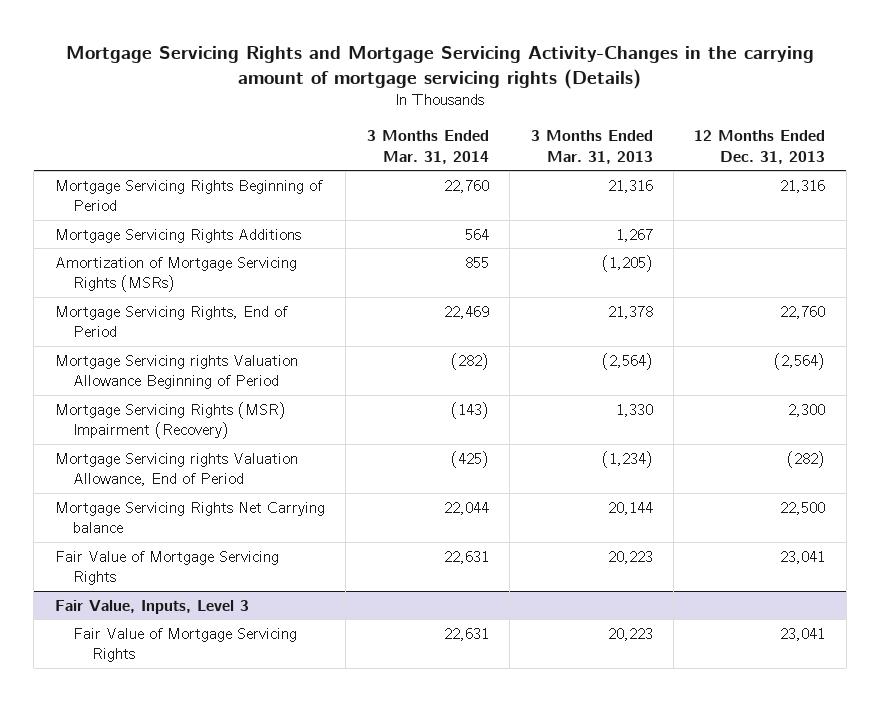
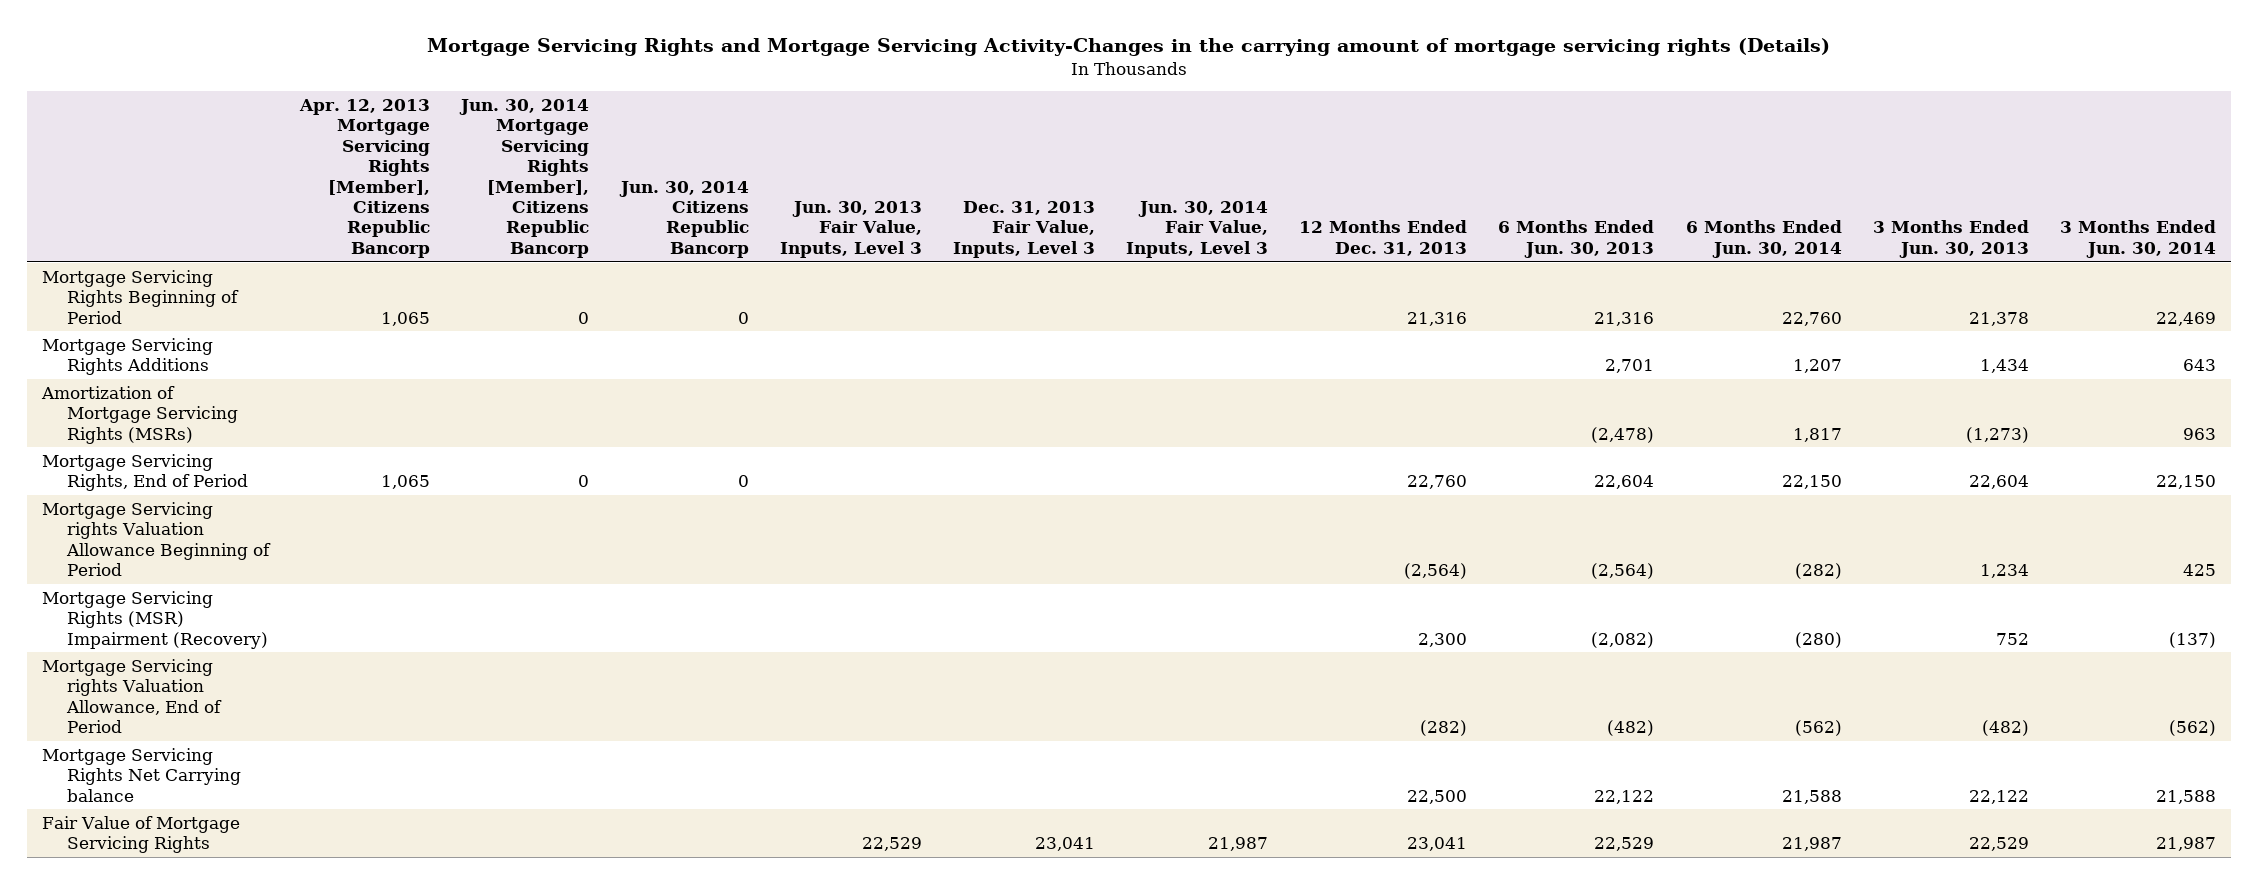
[366,129,489,164] 3 Months Ended Mar. 31, 2014 -> none
[530,129,653,164] 3 Months Ended Mar. 31, 2013 -> none
none -> [299,98,431,258] Apr. 12, 2013 Mortgage Servicing Rights [Member], Citizens Republic Bancorp
none -> [459,98,590,258] Jun. 30, 2014 Mortgage Servicing Rights [Member], Citizens Republic Bancorp
none -> [618,180,749,258] Jun. 30, 2014 Citizens Republic Bancorp
none -> [779,200,922,258] Jun. 30, 2013 Fair Value, Inputs, Level 3
none -> [952,200,1095,258] Dec. 31, 2013 Fair Value, Inputs, Level 3
none -> [1126,200,1269,258] Jun. 30, 2014 Fair Value, Inputs, Level 3
none -> [1498,220,1655,258] 6 Months Ended Jun. 30, 2013
none -> [1685,220,1842,258] 6 Months Ended Jun. 30, 2014
none -> [1872,220,2029,258] 3 Months Ended Jun. 30, 2013
none -> [2059,220,2216,258] 3 Months Ended Jun. 30, 2014
[54,599,249,614] Fair Value, Inputs, Level 3 -> none
[73,627,298,663] Fair Value of Mortgage Servicing Rights -> none

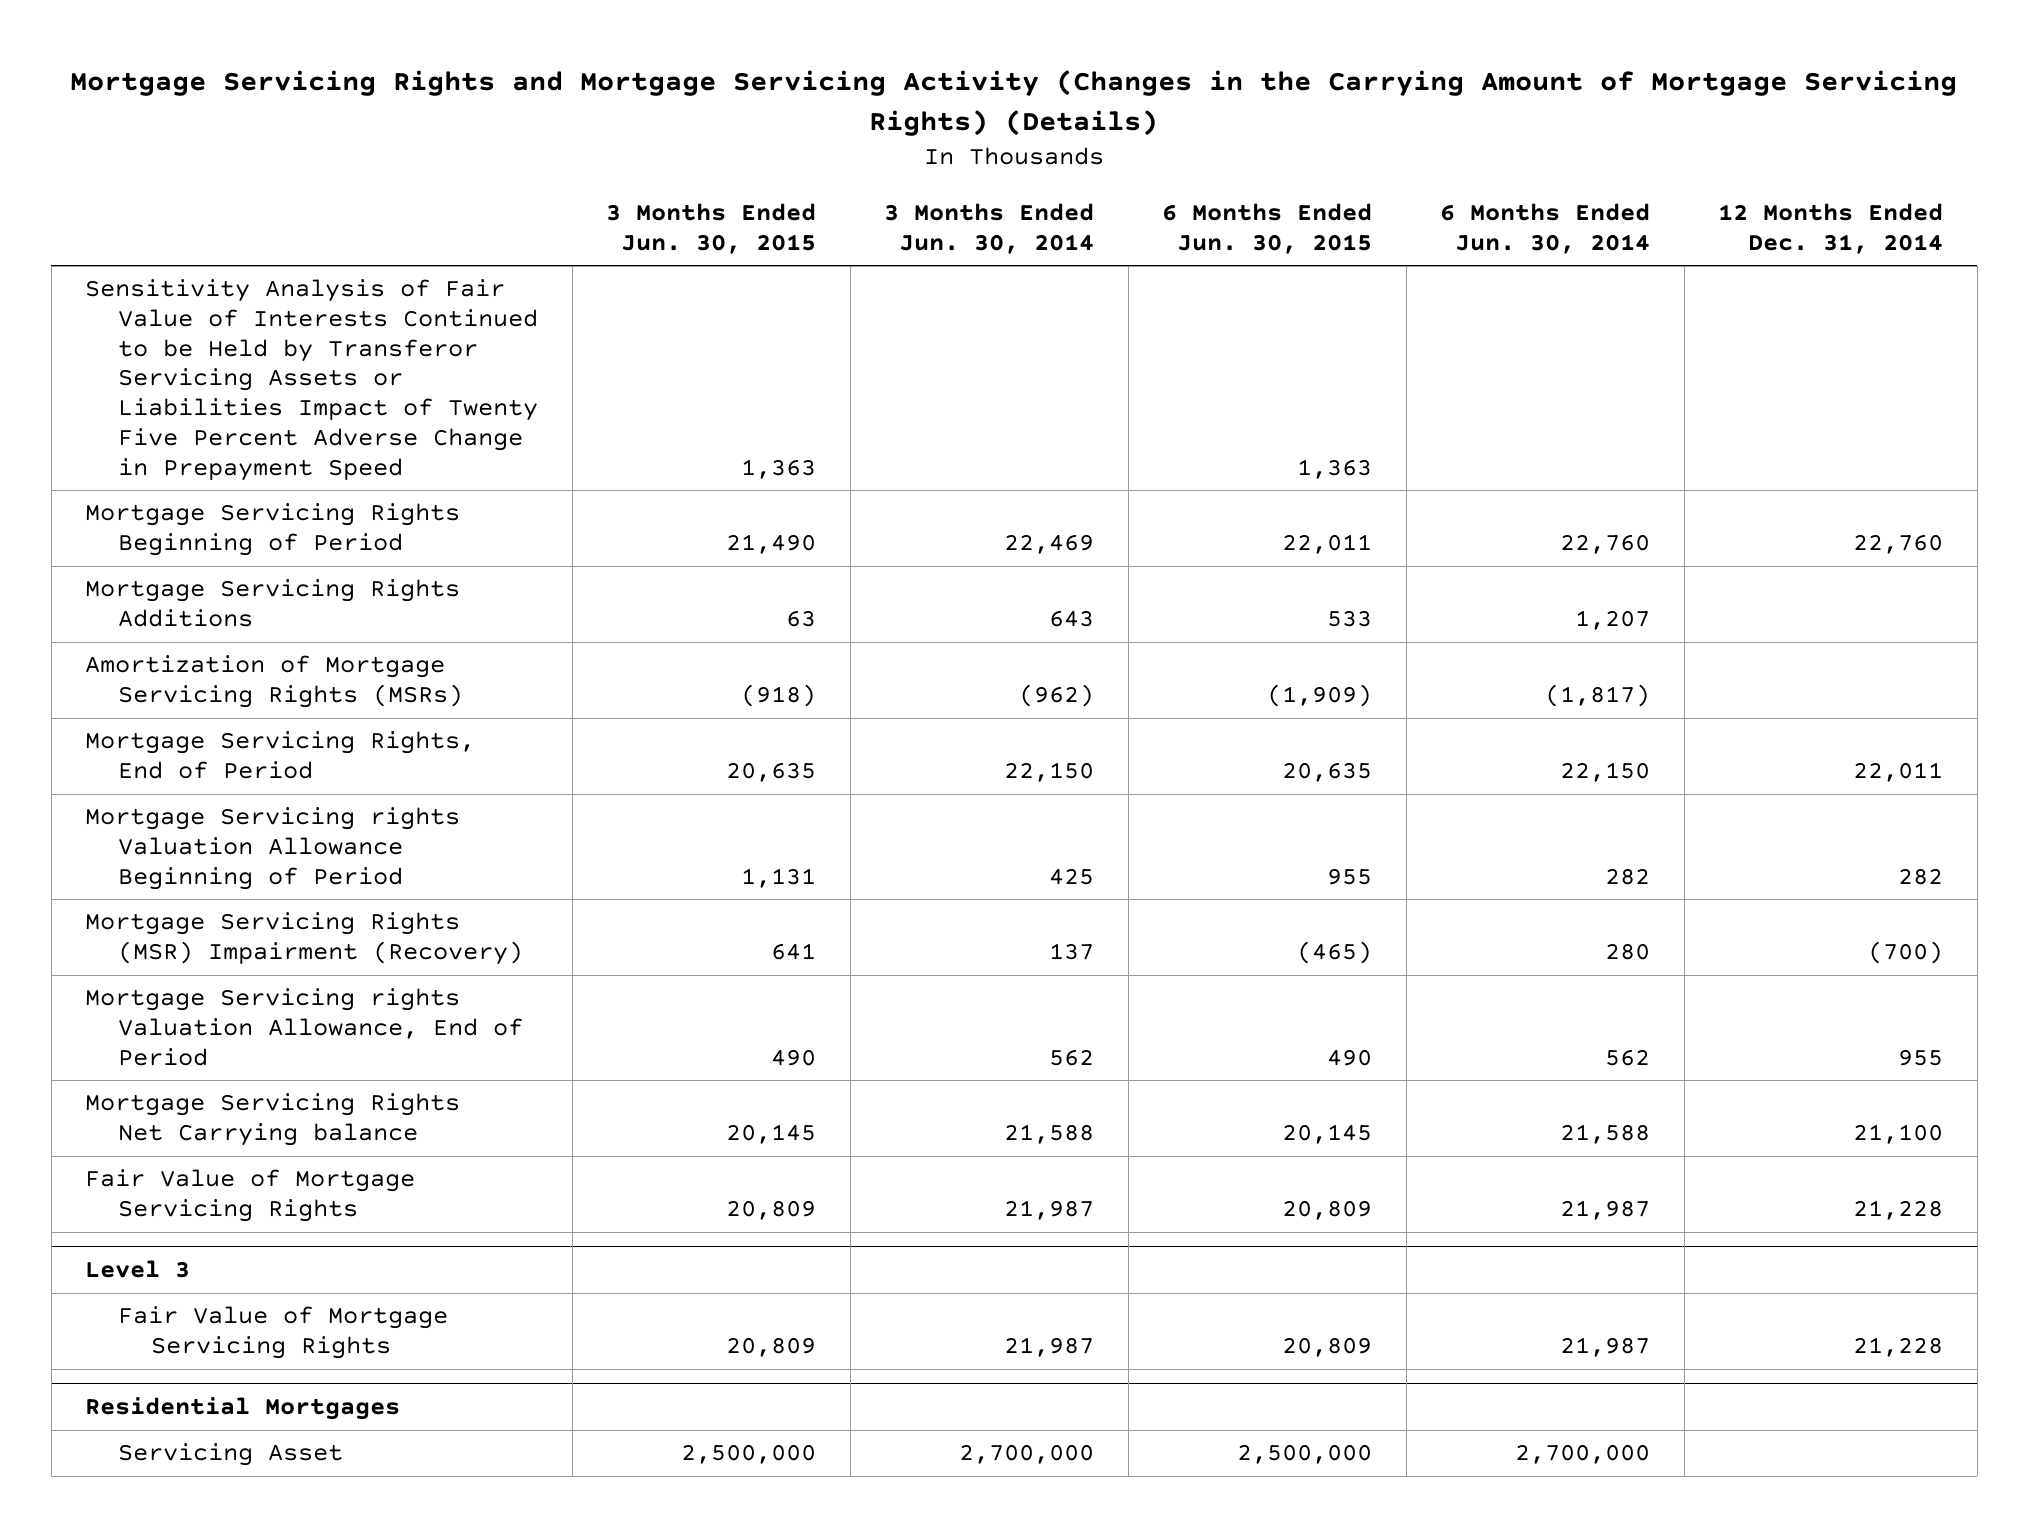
[427,38,1831,57] Mortgage Servicing Rights and Mortgage Servicing Activity-Changes in the carrying amount of mortgage servicing rights (Details) -> [70,70,1958,136] Mortgage Servicing Rights and Mortgage Servicing Activity (Changes in the Carrying Amount of Mortgage Servicing Rights) (Details)
[299,98,431,258] Apr. 12, 2013 Mortgage Servicing Rights [Member], Citizens Republic Bancorp -> none
[459,98,590,258] Jun. 30, 2014 Mortgage Servicing Rights [Member], Citizens Republic Bancorp -> none
[618,180,749,258] Jun. 30, 2014 Citizens Republic Bancorp -> none
[779,200,922,258] Jun. 30, 2013 Fair Value, Inputs, Level 3 -> none
[952,200,1095,258] Dec. 31, 2013 Fair Value, Inputs, Level 3 -> none
[1126,200,1269,258] Jun. 30, 2014 Fair Value, Inputs, Level 3 -> none
[1299,220,1468,256] 12 Months Ended Dec. 31, 2013 -> none
[1498,220,1655,258] 6 Months Ended Jun. 30, 2013 -> none
[1872,220,2029,258] 3 Months Ended Jun. 30, 2013 -> none
none -> [606,202,817,254] 3 Months Ended Jun. 30, 2015
none -> [1162,202,1373,254] 6 Months Ended Jun. 30, 2015
none -> [1718,202,1944,254] 12 Months Ended Dec. 31, 2014
none -> [85,279,539,481] Sensitivity Analysis of Fair Value of Interests Continued to be Held by Transferor Servicing Assets or Liabilities Impact of Twenty Five Percent Adverse Change in Prepayment Speed
[1792,427,1842,442] 1,817 -> [1545,684,1651,708] (1,817)
[2182,427,2216,440] 963 -> [1019,684,1095,708] (962)
[1794,563,1842,580] (282) -> [1605,867,1651,885] 282
[1794,631,1842,648] (280) -> [1605,943,1651,961] 280
[2168,631,2216,648] (137) -> [1049,943,1095,961] 137
[1794,720,1842,737] (562) -> [1605,1048,1651,1066] 562
[2168,720,2216,737] (562) -> [1049,1048,1095,1066] 562
none -> [85,1260,191,1279] Level 3
none -> [118,1306,449,1360] Fair Value of Mortgage Servicing Rights
none -> [85,1397,401,1421] Residential Mortgages
none -> [118,1443,344,1467] Servicing Asset

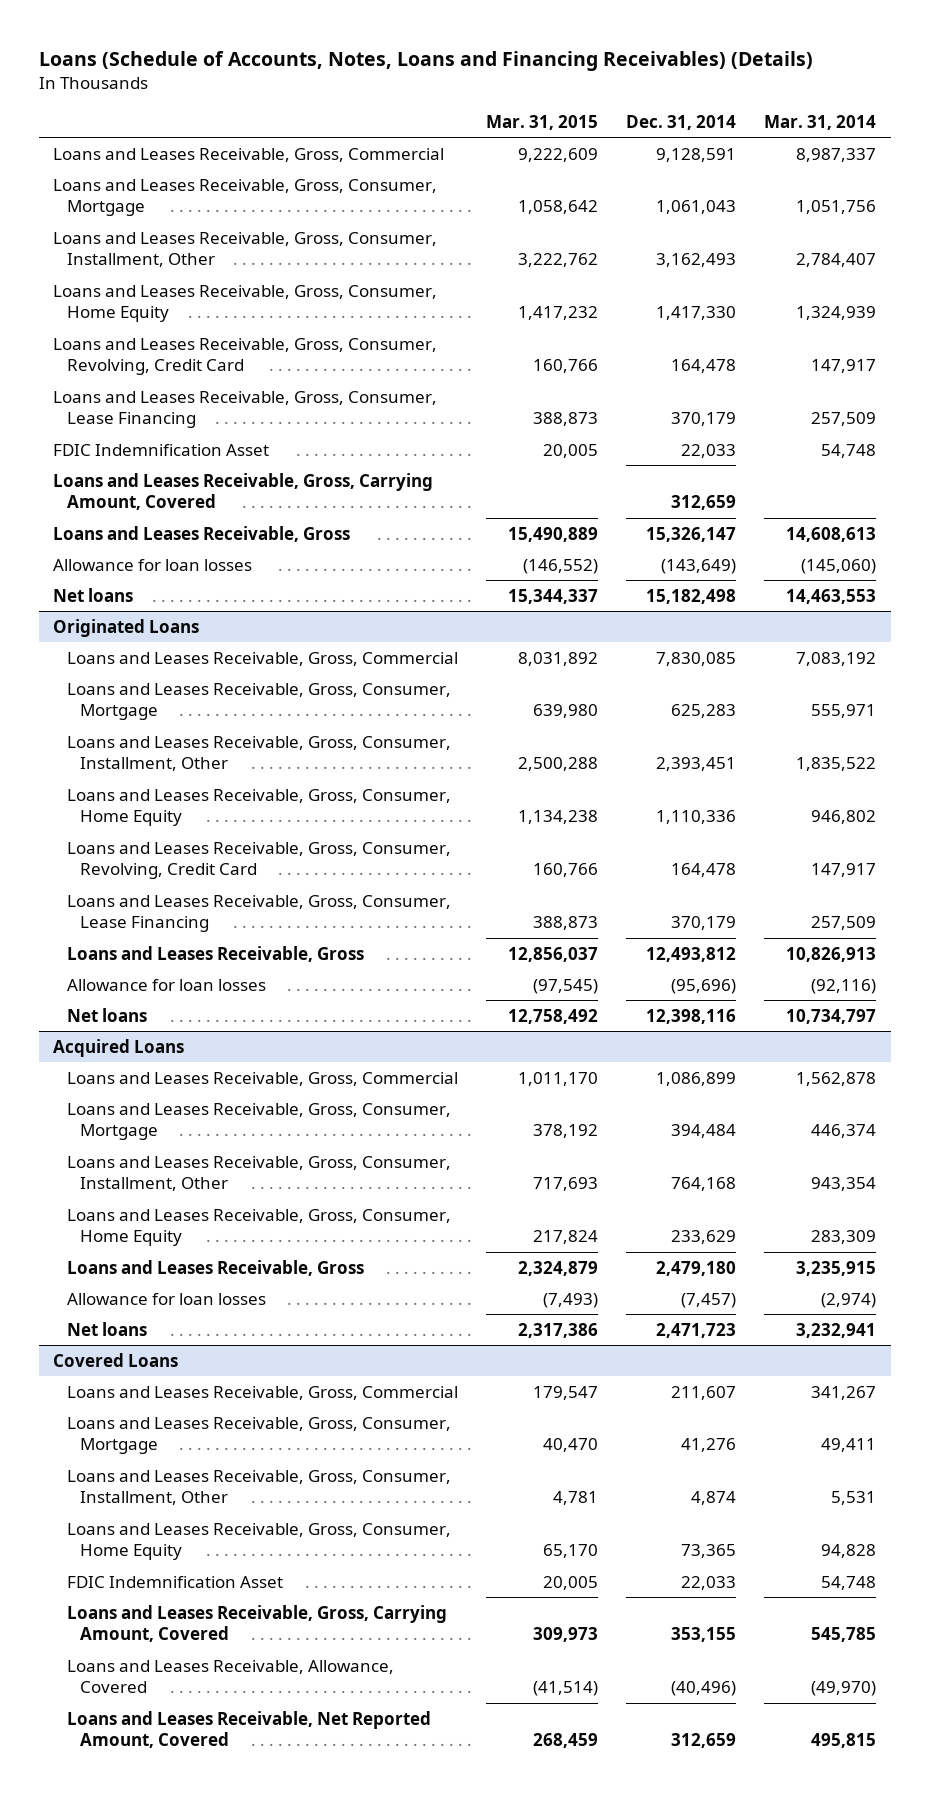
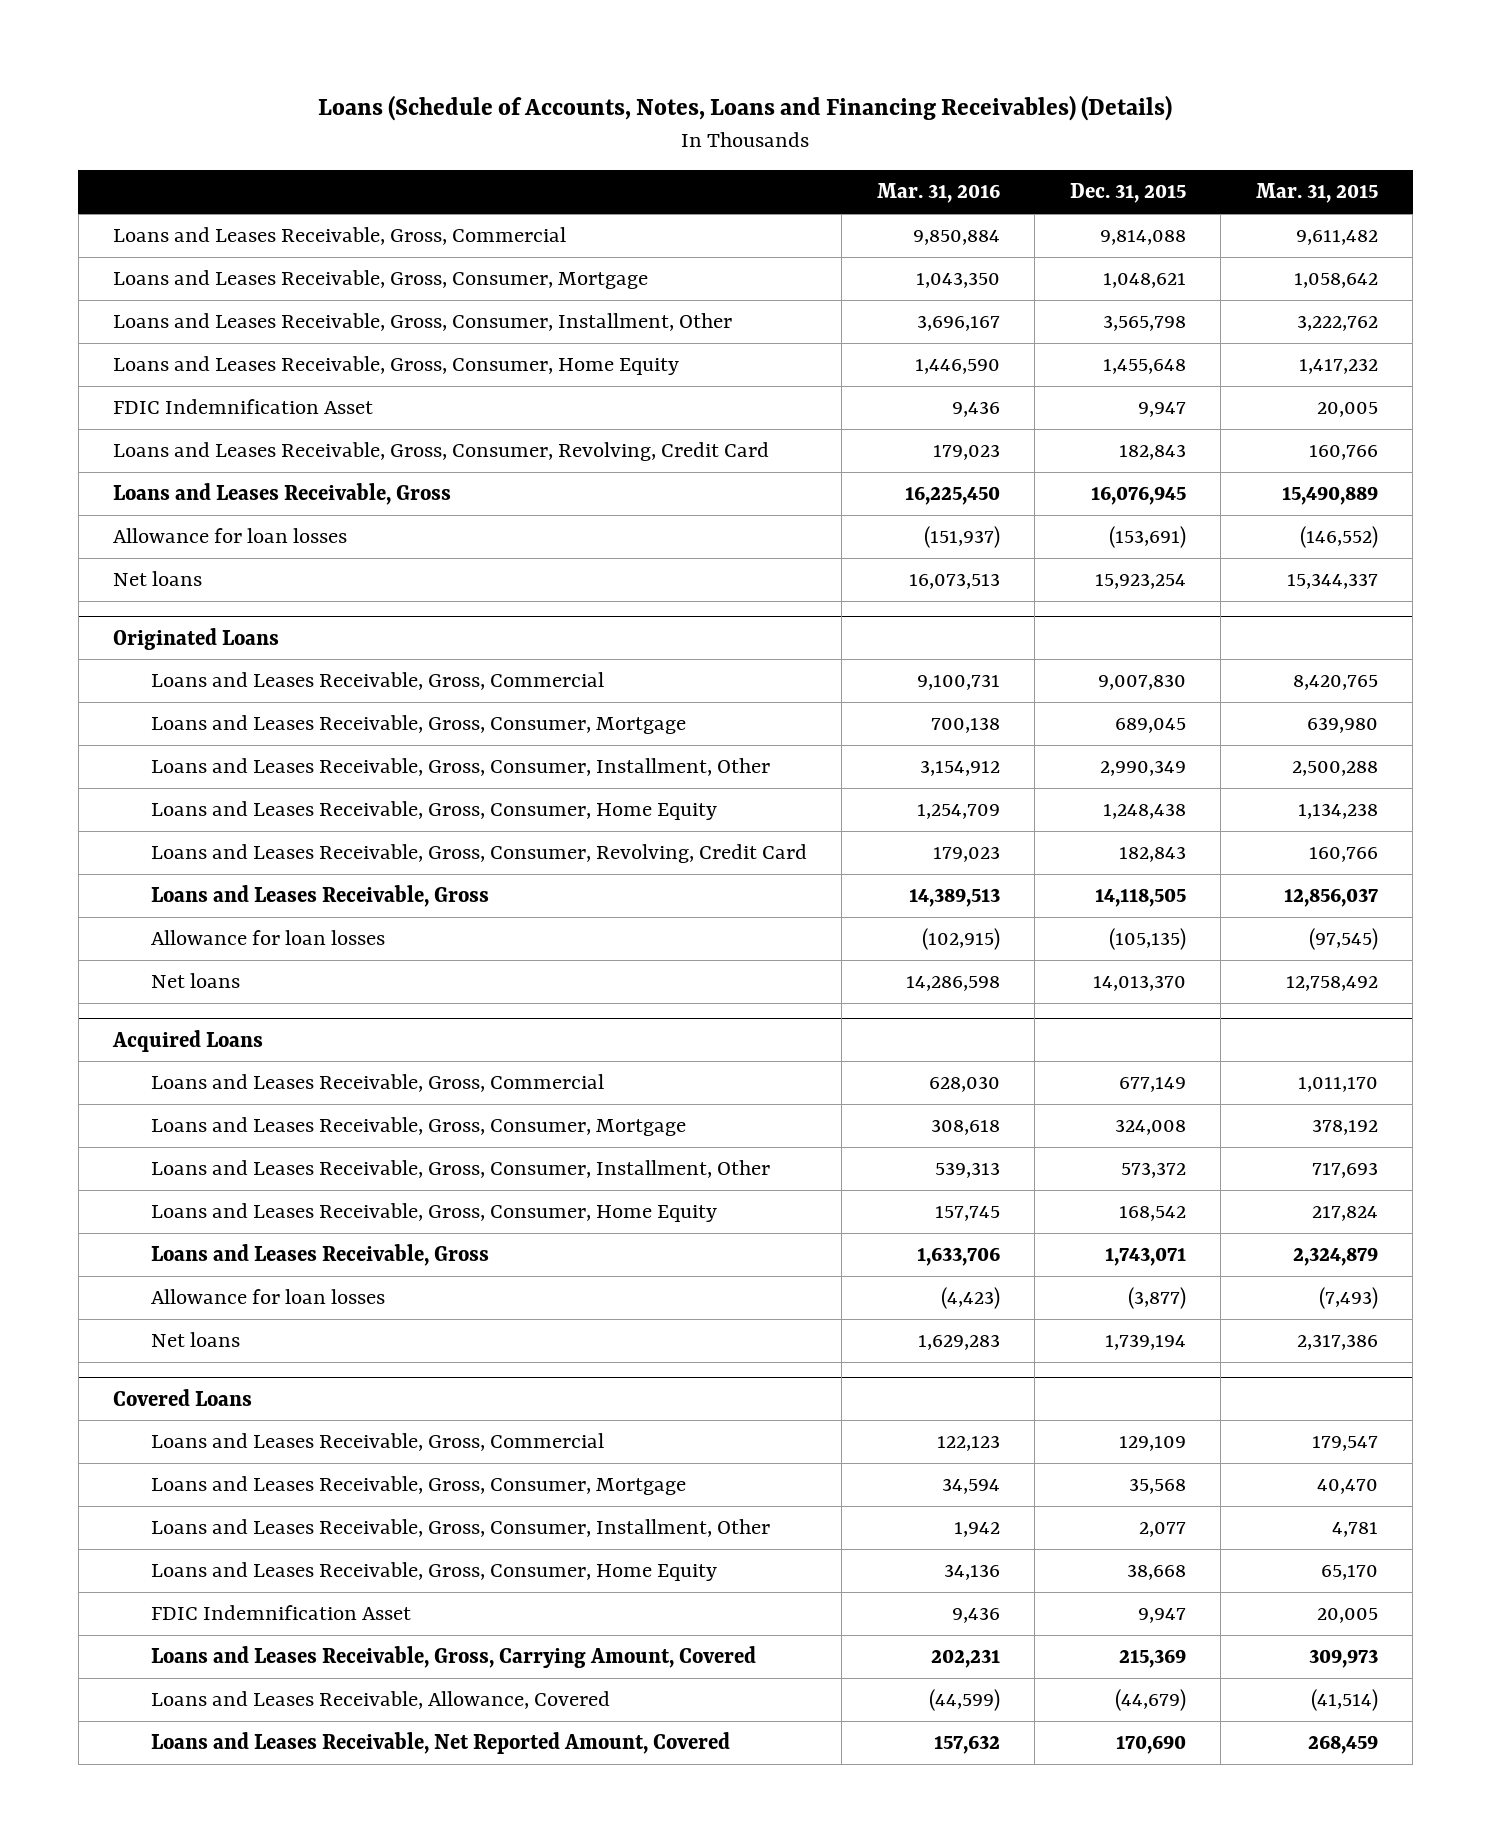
[626,114,737,130] Dec. 31, 2014 -> none
[764,114,877,130] Mar. 31, 2014 -> none
none -> [876,183,1000,204] Mar. 31, 2016
none -> [1069,183,1186,204] Dec. 31, 2015
[518,147,599,162] 9,222,609 -> [1295,230,1378,246] 9,611,482
[53,390,438,429] Loans and Leases Receivable, Gross, Consumer, Lease Financing -> none
[53,472,434,511] Loans and Leases Receivable, Gross, Carrying Amount, Covered -> none
[53,337,438,376] Loans and Leases Receivable, Gross, Consumer, Revolving, Credit Card -> [113,442,770,462] Loans and Leases Receivable, Gross, Consumer, Revolving, Credit Card
[518,651,599,666] 8,031,892 -> [1292,675,1378,691] 8,420,765
[66,894,451,933] Loans and Leases Receivable, Gross, Consumer, Lease Financing -> none

